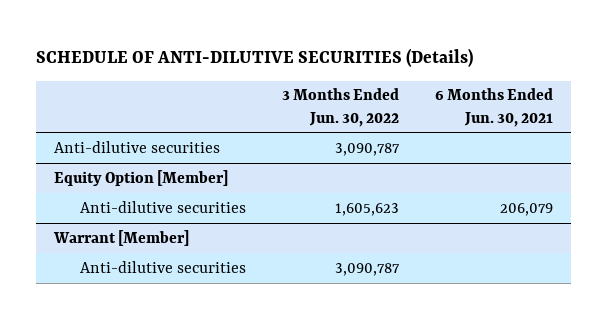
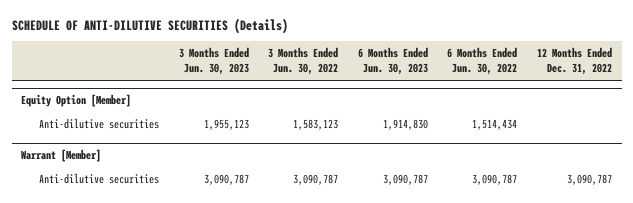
[434,88,553,127] 6 Months Ended Jun. 30, 2021 -> none
none -> [178,47,249,76] 3 Months Ended Jun. 30, 2023
none -> [357,47,428,76] 6 Months Ended Jun. 30, 2023
none -> [447,47,518,76] 6 Months Ended Jun. 30, 2022
none -> [536,47,612,76] 12 Months Ended Dec. 31, 2022
[54,140,221,153] Anti-dilutive securities -> none
[334,202,399,216] 1,605,623 -> [293,118,339,130] 1,583,123

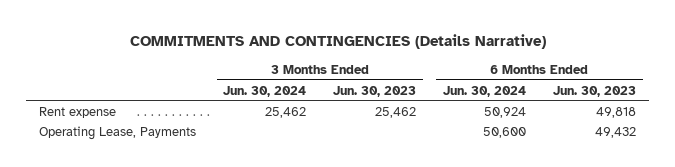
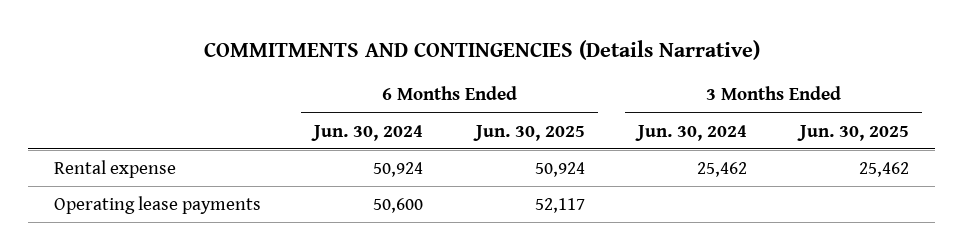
[333,85,417,97] Jun. 30, 2023 -> none
[552,85,636,97] Jun. 30, 2023 -> none
none -> [473,124,586,141] Jun. 30, 2025
none -> [796,124,909,141] Jun. 30, 2025
[39,106,117,118] Rent expense -> [54,160,177,179] Rental expense
[39,125,197,140] Operating Lease, Payments -> [54,196,262,215] Operating lease payments

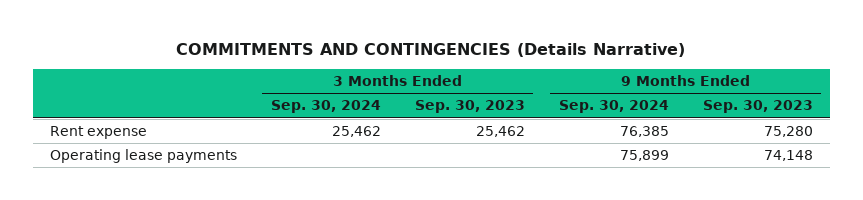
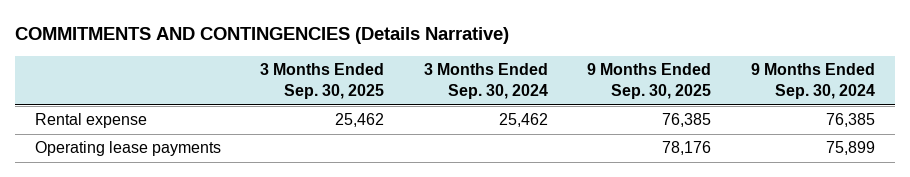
[414,100,525,114] Sep. 30, 2023 -> none
[702,100,813,114] Sep. 30, 2023 -> none
none -> [260,63,385,100] 3 Months Ended Sep. 30, 2025
none -> [587,63,712,100] 9 Months Ended Sep. 30, 2025
[50,126,148,140] Rent expense -> [34,113,147,129] Rental expense

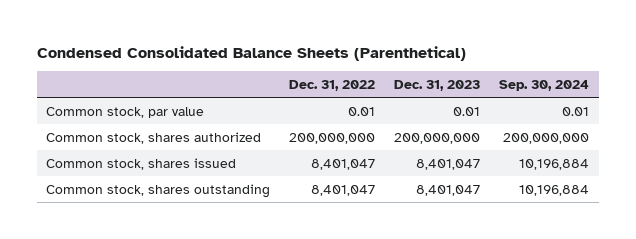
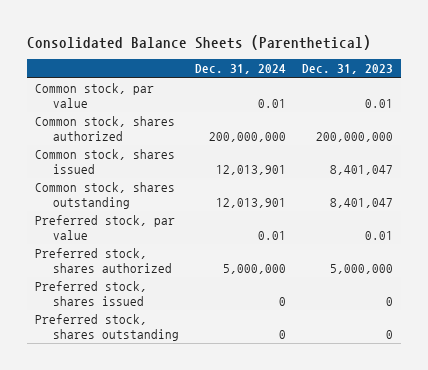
[36,45,466,61] Condensed Consolidated Balance Sheets (Parenthetical) -> [27,34,372,50] Consolidated Balance Sheets (Parenthetical)
[289,79,376,91] Dec. 31, 2022 -> none
[499,79,590,91] Sep. 30, 2024 -> none
none -> [194,64,286,75] Dec. 31, 2024
none -> [35,215,176,241] Preferred stock, par value
none -> [35,248,172,274] Preferred stock, shares authorized
none -> [35,281,148,307] Preferred stock, shares issued
none -> [35,314,179,342] Preferred stock, shares outstanding

